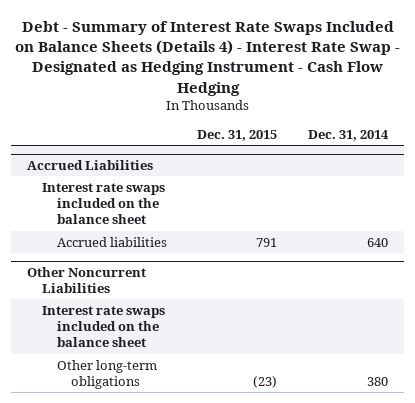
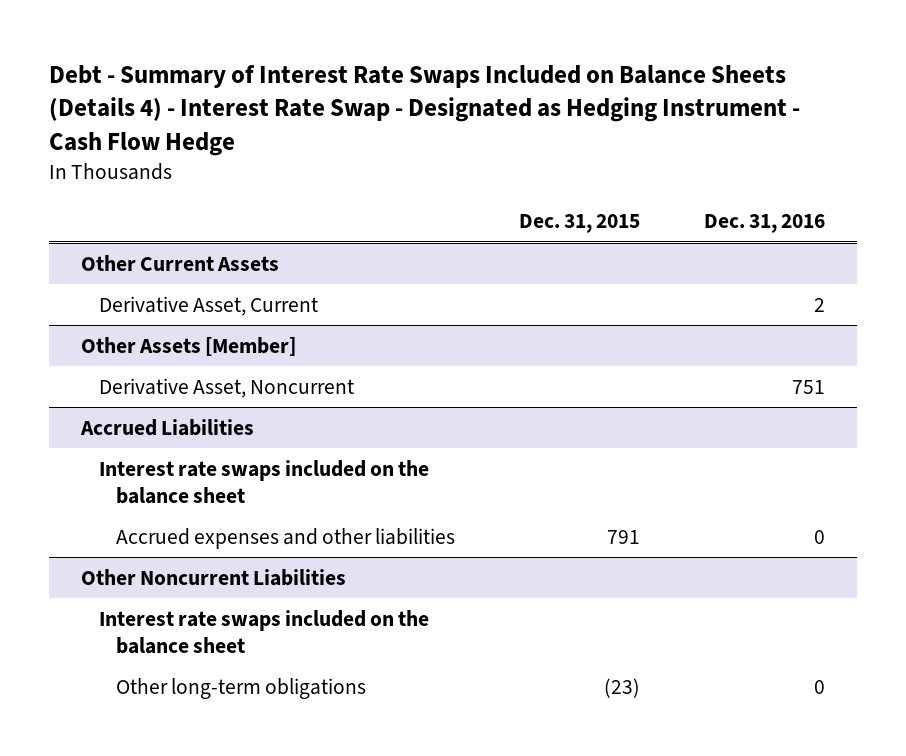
[14,20,400,96] Debt - Summary of Interest Rate Swaps Included on Balance Sheets (Details 4) - Interest Rate Swap - Designated as Hedging Instrument - Cash Flow Hedging -> [49,64,801,156] Debt - Summary of Interest Rate Swaps Included on Balance Sheets (Details 4) - Interest Rate Swap - Designated as Hedging Instrument - Cash Flow Hedge
[308,130,390,142] Dec. 31, 2014 -> none
none -> [703,214,825,234] Dec. 31, 2016
none -> [81,254,280,271] Other Current Assets
none -> [98,295,318,316] Derivative Asset, Current
none -> [81,336,297,356] Other Assets [Member]
none -> [98,377,354,398] Derivative Asset, Noncurrent
[56,236,167,247] Accrued liabilities -> [115,527,455,549] Accrued expenses and other liabilities

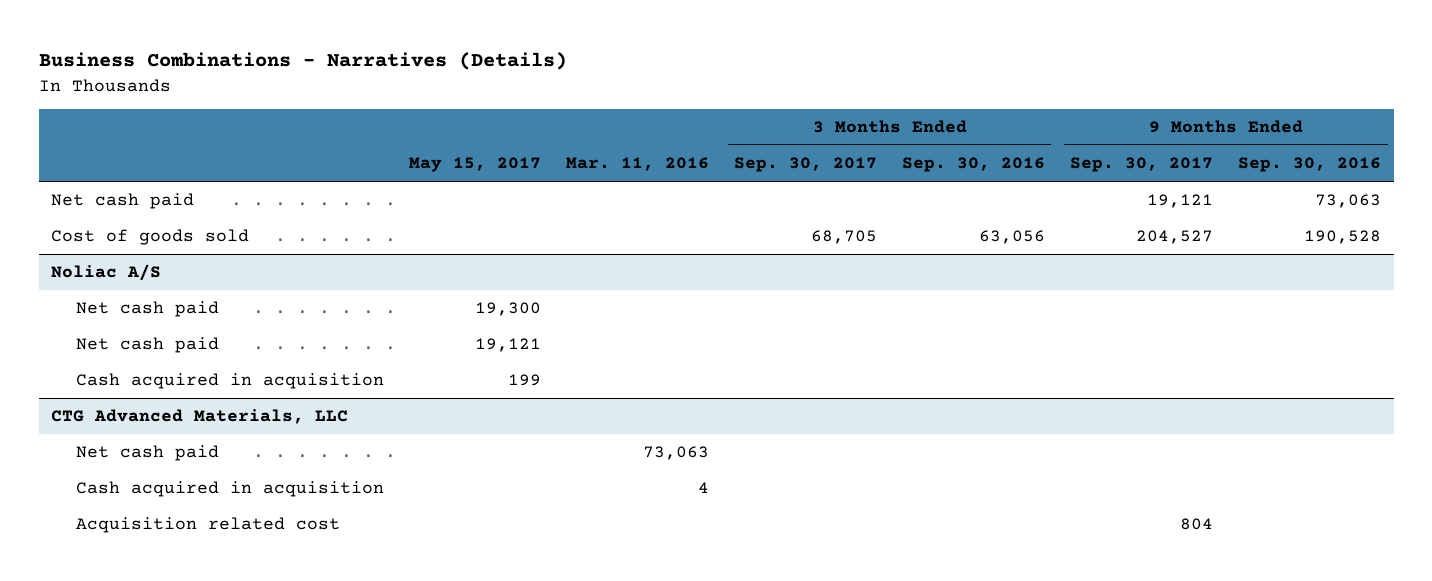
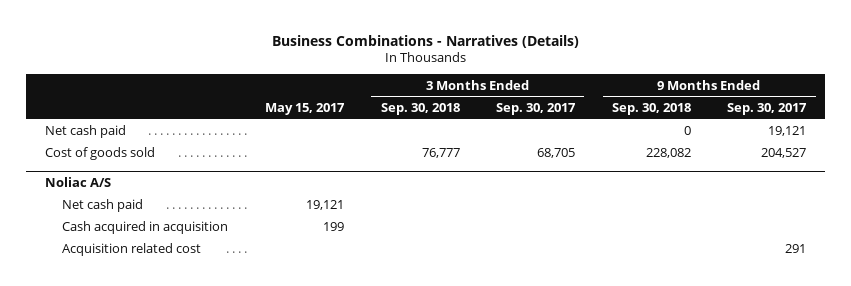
[566,157,710,172] Mar. 11, 2016 -> none
[902,157,1046,173] Sep. 30, 2016 -> none
[1238,157,1382,173] Sep. 30, 2016 -> none
none -> [380,103,460,116] Sep. 30, 2018
none -> [611,103,691,116] Sep. 30, 2018
[75,301,219,318] Net cash paid -> none
[51,409,349,425] CTG Advanced Materials, LLC -> none
[75,445,219,462] Net cash paid -> none
[75,481,384,498] Cash acquired in acquisition -> none
[75,517,340,534] Acquisition related cost -> none
none -> [62,243,202,257] Acquisition related cost

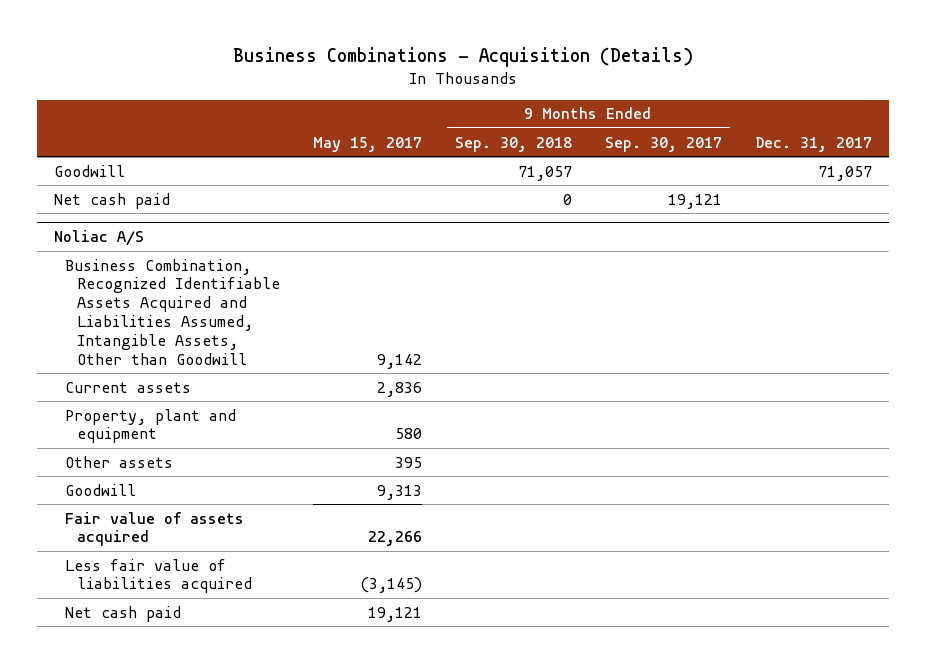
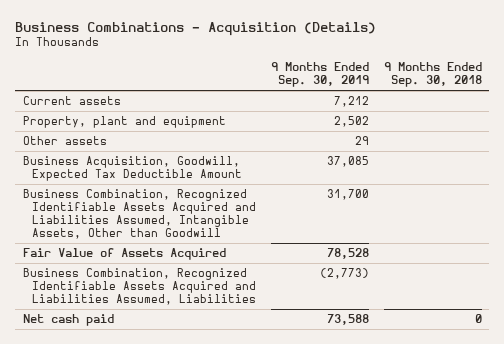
[312,136,422,152] May 15, 2017 -> none
[604,136,722,152] Sep. 30, 2017 -> none
[755,136,873,152] Dec. 31, 2017 -> none
none -> [270,62,369,88] 9 Months Ended Sep. 30, 2019
[53,164,125,177] Goodwill -> none
none -> [22,96,121,106] Current assets
none -> [22,116,226,129] Property, plant and equipment
none -> [22,136,107,146] Other assets
none -> [22,156,242,182] Business Acquisition, Goodwill, Expected Tax Deductible Amount
none -> [22,189,256,240] Business Combination, Recognized Identifiable Assets Acquired and Liabilities Assumed, Intangible Assets, Other than Goodwill
none -> [22,248,226,261] Fair Value of Assets Acquired
none -> [22,268,256,306] Business Combination, Recognized Identifiable Assets Acquired and Liabilities Assumed, Liabilities
[53,230,144,247] Noliac A/S -> none
[65,258,280,365] Business Combination, Recognized Identifiable Assets Acquired and Liabilities Assumed, Intangible Assets, Other than Goodwill -> none
[65,381,192,393] Current assets -> none
[65,408,237,444] Property, plant and equipment -> none
[65,455,174,468] Other assets -> none
[65,483,137,496] Goodwill -> none
[65,511,245,547] Fair value of assets acquired -> none
[65,558,252,594] Less fair value of liabilities acquired -> none
[65,605,182,622] Net cash paid -> none

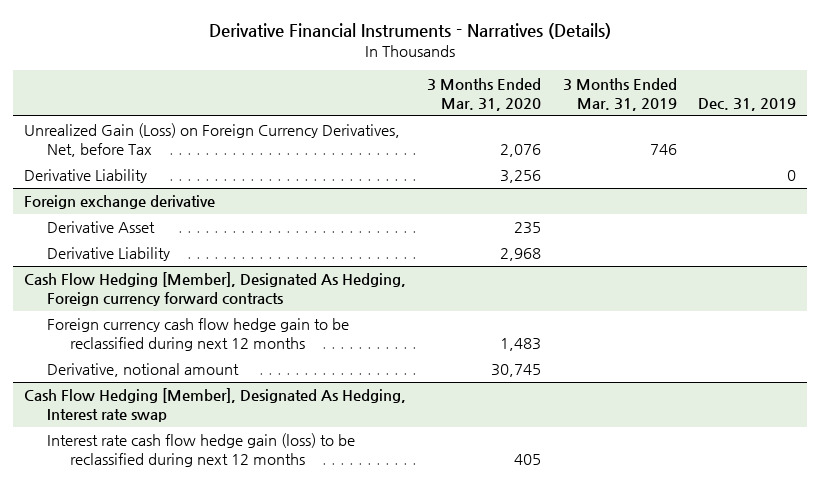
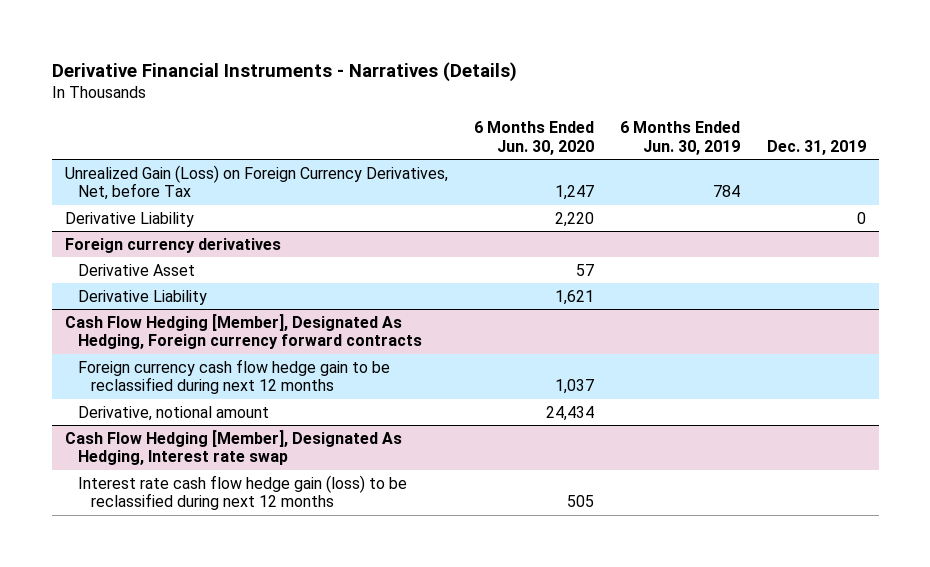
[427,77,542,111] 3 Months Ended Mar. 31, 2020 -> none
[562,77,677,111] 3 Months Ended Mar. 31, 2019 -> none
none -> [474,121,595,155] 6 Months Ended Jun. 30, 2020
none -> [620,121,741,155] 6 Months Ended Jun. 30, 2019
[23,195,215,210] Foreign exchange derivative -> [64,237,281,253] Foreign currency derivatives

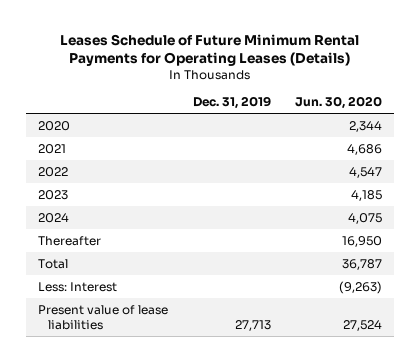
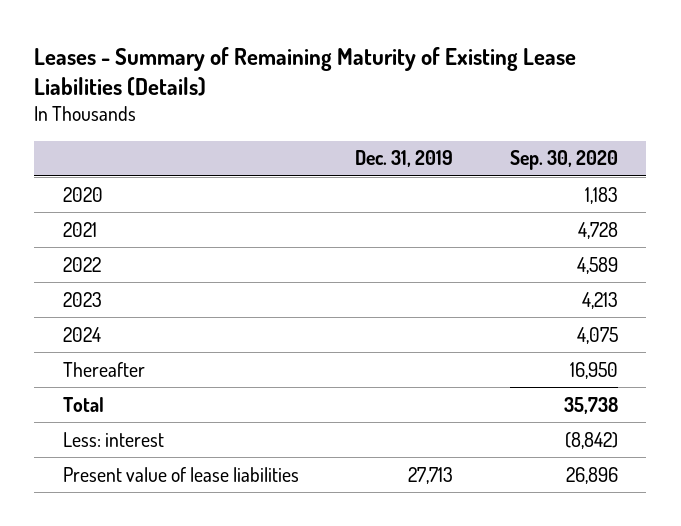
[60,33,360,66] Leases Schedule of Future Minimum Rental Payments for Operating Leases (Details) -> [34,46,577,96] Leases - Summary of Remaining Maturity of Existing Lease Liabilities (Details)
[294,96,382,110] Jun. 30, 2020 -> none
none -> [509,150,618,171] Sep. 30, 2020
[38,281,118,292] Less: Interest -> [62,431,164,447] Less: interest

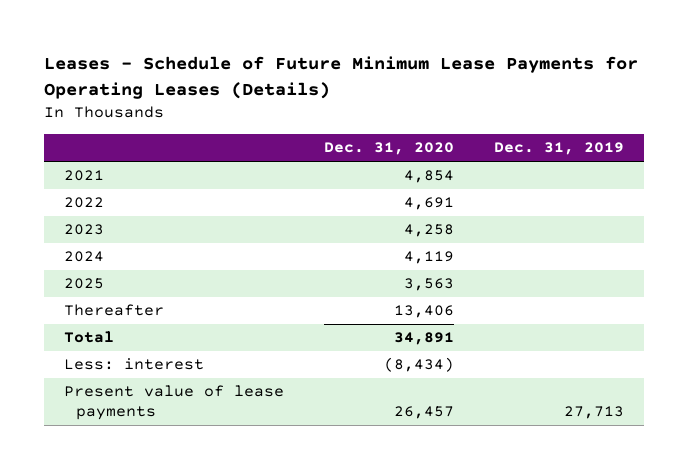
[34,46,577,96] Leases - Summary of Remaining Maturity of Existing Lease Liabilities (Details) -> [43,56,638,100] Leases - Schedule of Future Minimum Lease Payments for Operating Leases (Details)
[509,150,618,171] Sep. 30, 2020 -> none
none -> [323,142,454,156] Dec. 31, 2020
[62,186,103,202] 2020 -> none
none -> [63,278,104,290] 2025
[62,466,299,482] Present value of lease liabilities -> [63,385,284,420] Present value of lease payments

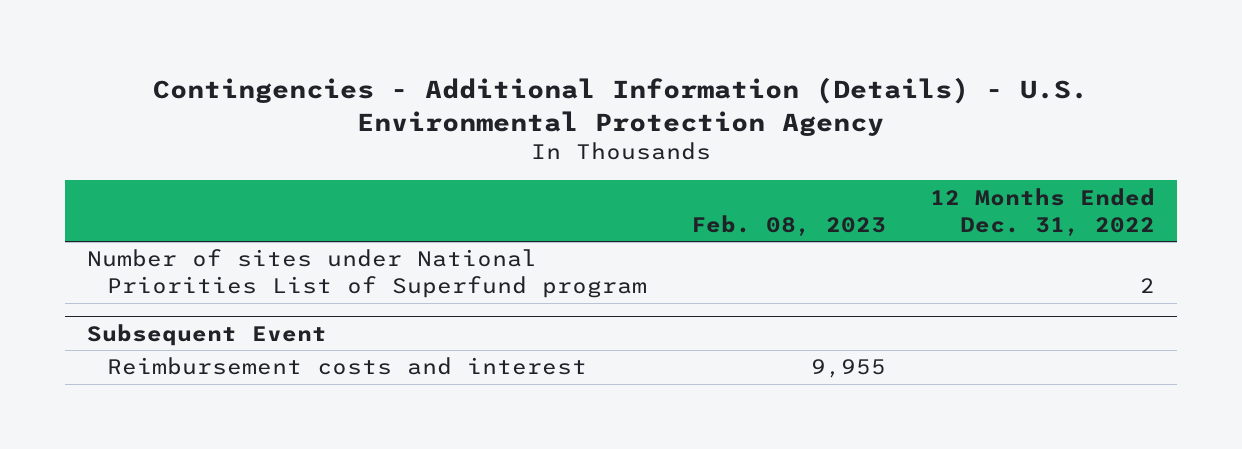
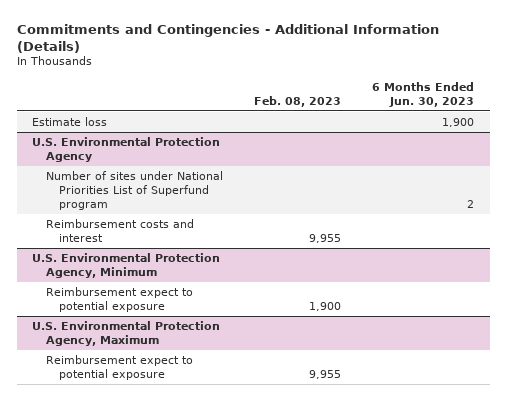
[153,77,1089,136] Contingencies - Additional Information (Details) - U.S. Environmental Protection Agency -> [16,23,439,53] Commitments and Contingencies - Additional Information (Details)
[929,187,1155,236] 12 Months Ended Dec. 31, 2022 -> none
none -> [372,81,475,107] 6 Months Ended Jun. 30, 2023
[87,249,648,299] Number of sites under National Priorities List of Superfund program -> none
none -> [32,117,108,127] Estimate loss
[87,323,328,346] Subsequent Event -> [32,137,221,163] U.S. Environmental Protection Agency
none -> [45,171,223,211] Number of sites under National Priorities List of Superfund program
none -> [32,253,221,279] U.S. Environmental Protection Agency, Minimum
none -> [45,287,193,313] Reimbursement expect to potential exposure
none -> [32,321,221,347] U.S. Environmental Protection Agency, Maximum
none -> [45,355,193,381] Reimbursement expect to potential exposure

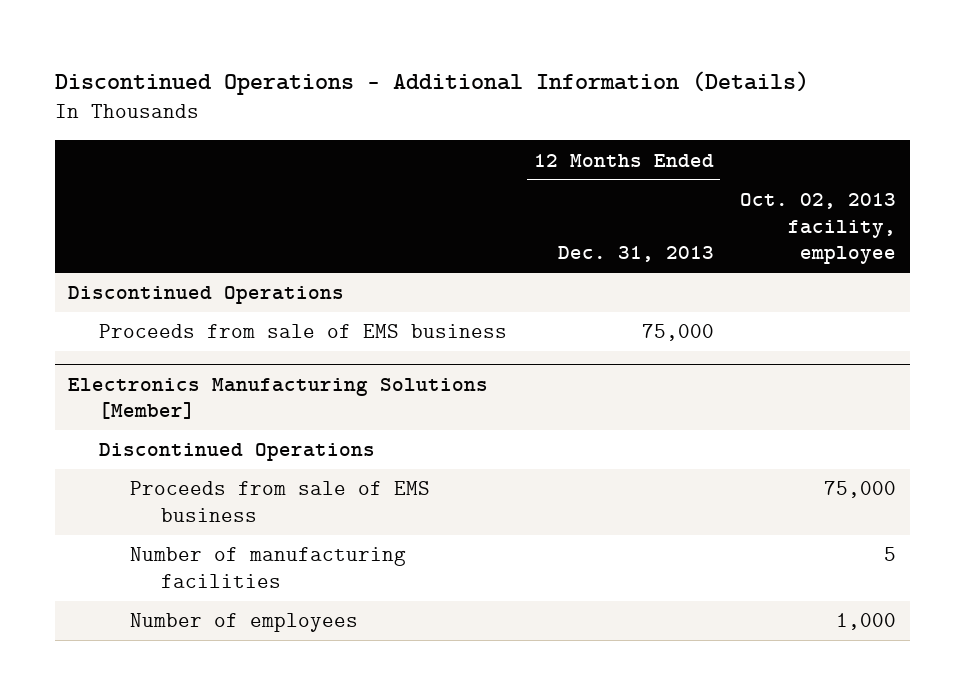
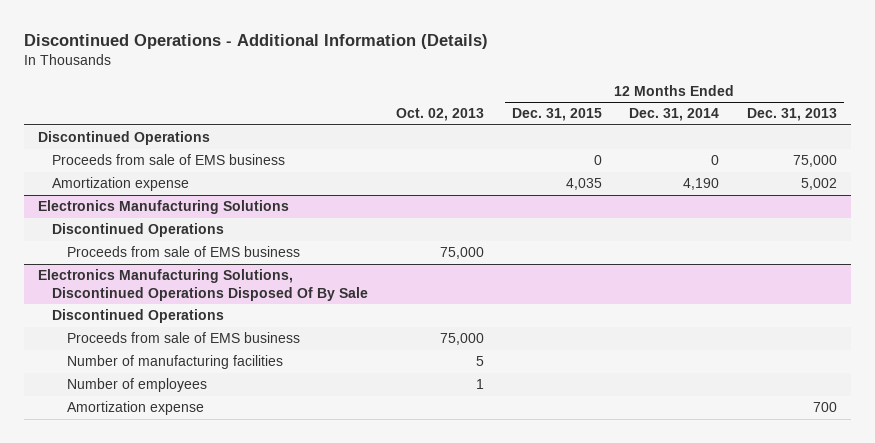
[740,192,897,265] Oct. 02, 2013 facility, employee -> none
none -> [395,108,484,122] Oct. 02, 2013
none -> [511,108,602,122] Dec. 31, 2015
none -> [629,108,720,122] Dec. 31, 2014
none -> [52,177,190,192] Amortization expense
[68,377,489,420] Electronics Manufacturing Solutions [Member] -> [37,200,289,215] Electronics Manufacturing Solutions
[129,547,406,588] Number of manufacturing facilities -> none
[129,613,358,633] Number of employees -> none
none -> [37,269,369,301] Electronics Manufacturing Solutions, Discontinued Operations Disposed Of By Sale
none -> [52,309,225,324] Discontinued Operations
none -> [66,332,300,344] Proceeds from sale of EMS business
none -> [66,355,283,370] Number of manufacturing facilities
none -> [66,378,207,393] Number of employees
none -> [66,401,204,416] Amortization expense

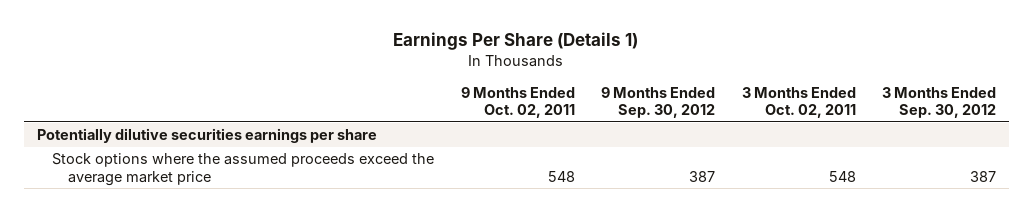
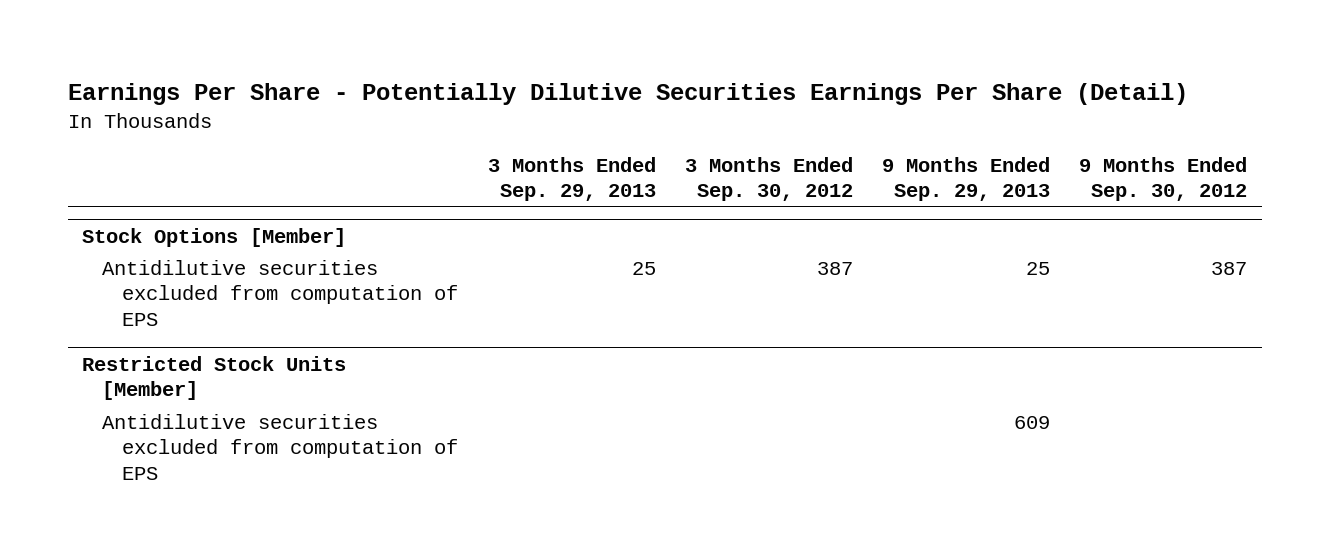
[393,32,639,51] Earnings Per Share (Details 1) -> [67,82,1188,105] Earnings Per Share - Potentially Dilutive Securities Earnings Per Share (Detail)
[460,86,575,119] 9 Months Ended Oct. 02, 2011 -> none
[741,86,856,119] 3 Months Ended Oct. 02, 2011 -> none
none -> [487,156,656,201] 3 Months Ended Sep. 29, 2013
none -> [881,156,1050,201] 9 Months Ended Sep. 29, 2013
[36,128,377,144] Potentially dilutive securities earnings per share -> none
[52,153,435,186] Stock options where the assumed proceeds exceed the average market price -> none
none -> [82,227,347,247] Stock Options [Member]
none -> [102,260,459,326] Antidilutive securities excluded from computation of EPS
none -> [82,355,347,401] Restricted Stock Units [Member]
none -> [102,414,459,480] Antidilutive securities excluded from computation of EPS

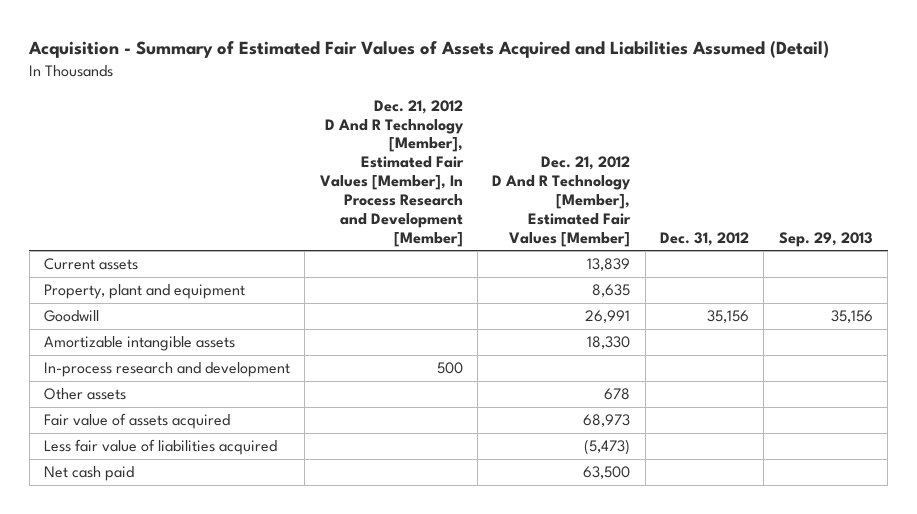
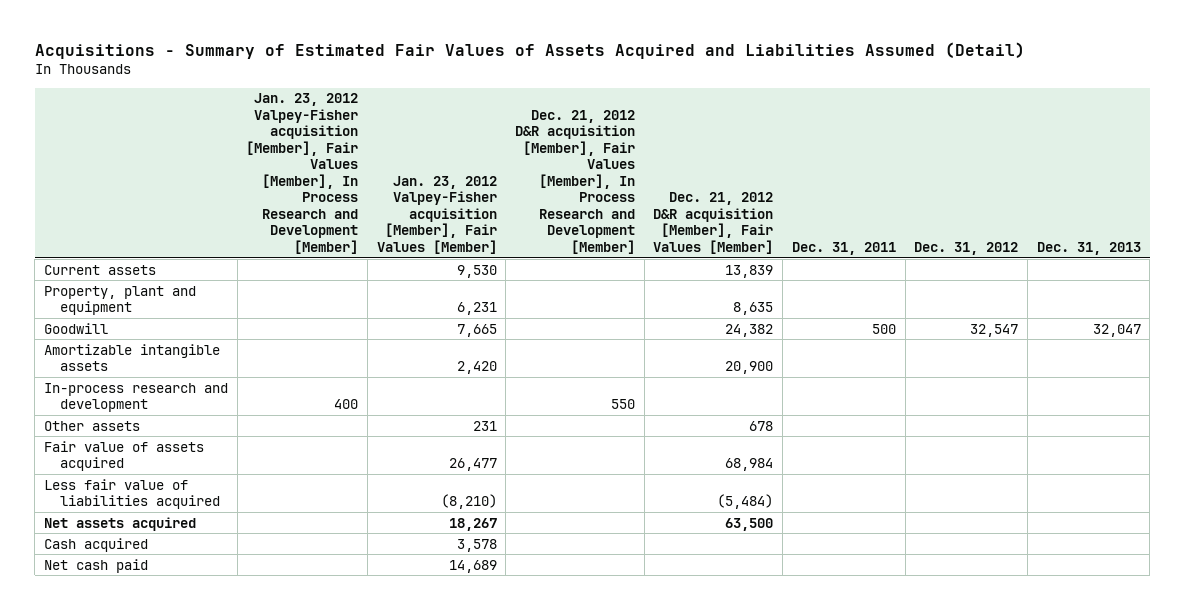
[28,41,830,59] Acquisition - Summary of Estimated Fair Values of Assets Acquired and Liabilities Assumed (Detail) -> [34,41,1025,59] Acquisitions - Summary of Estimated Fair Values of Assets Acquired and Liabilities Assumed (Detail)
[319,99,464,247] Dec. 21, 2012 D And R Technology [Member], Estimated Fair Values [Member], In Process Research and Development [Member] -> none
[492,156,632,247] Dec. 21, 2012 D And R Technology [Member], Estimated Fair Values [Member] -> none
[778,231,873,247] Sep. 29, 2013 -> none
none -> [246,93,359,254] Jan. 23, 2012 Valpey-Fisher acquisition [Member], Fair Values [Member], In Process Research and Development [Member]
none -> [376,175,497,254] Jan. 23, 2012 Valpey-Fisher acquisition [Member], Fair Values [Member]
none -> [515,109,636,254] Dec. 21, 2012 D&R acquisition [Member], Fair Values [Member], In Process Research and Development [Member]
none -> [653,192,774,254] Dec. 21, 2012 D&R acquisition [Member], Fair Values [Member]
none -> [791,241,896,255] Dec. 31, 2011
none -> [1036,241,1141,255] Dec. 31, 2013
[707,310,750,324] 35,156 -> [970,323,1019,337] 32,547
none -> [43,516,196,531] Net assets acquired
none -> [43,537,148,552] Cash acquired

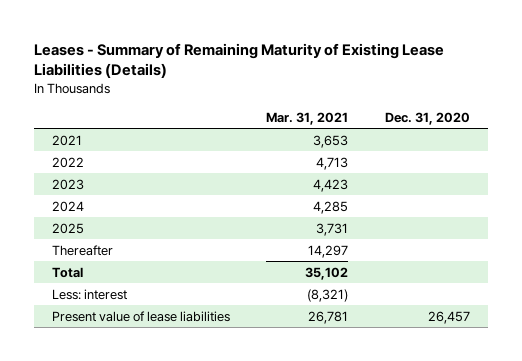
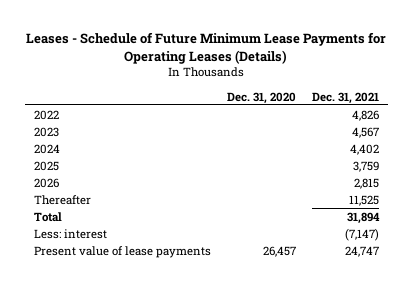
[34,42,445,79] Leases - Summary of Remaining Maturity of Existing Lease Liabilities (Details) -> [26,32,387,64] Leases - Schedule of Future Minimum Lease Payments for Operating Leases (Details)
[266,111,349,125] Mar. 31, 2021 -> none
none -> [312,91,380,104] Dec. 31, 2021
[52,134,83,146] 2021 -> none
none -> [33,177,59,188] 2026
[52,310,231,322] Present value of lease liabilities -> [33,245,211,258] Present value of lease payments

